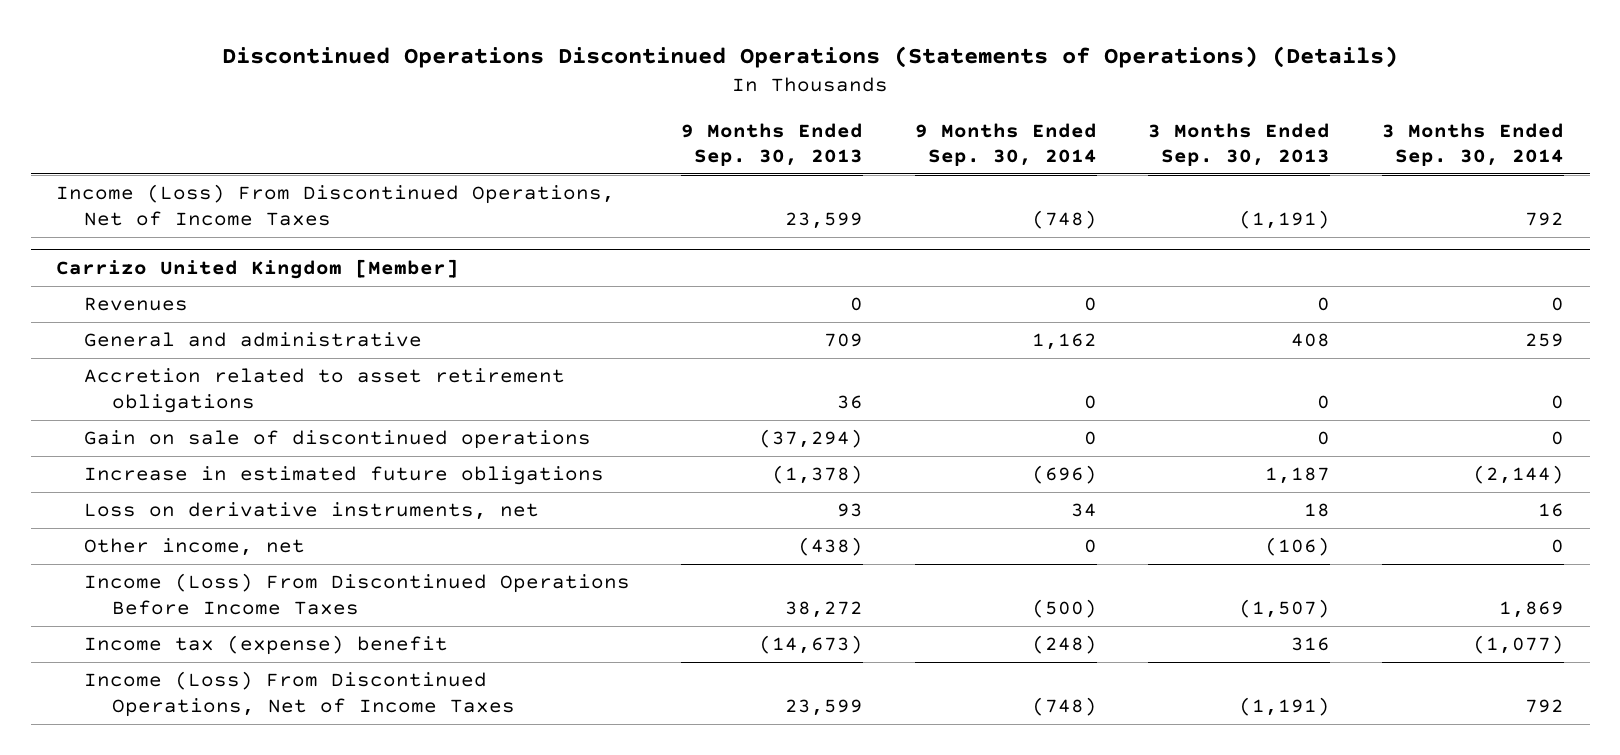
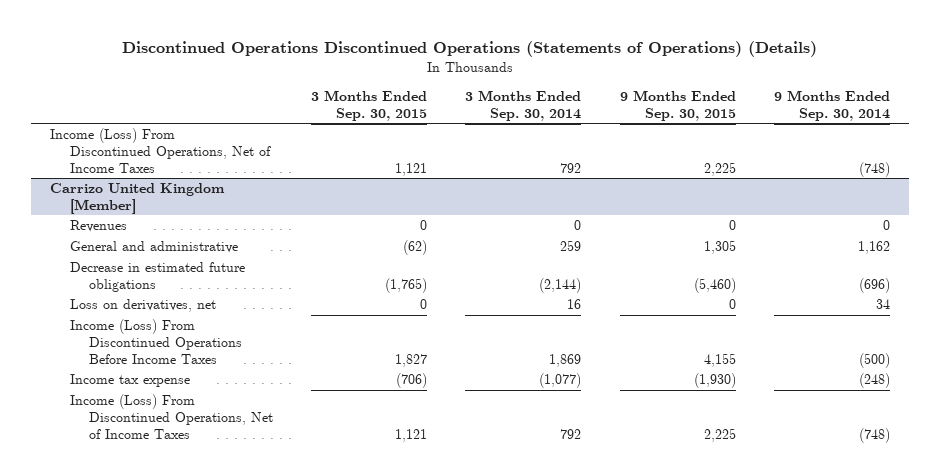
[681,122,864,167] 9 Months Ended Sep. 30, 2013 -> none
[1148,122,1331,167] 3 Months Ended Sep. 30, 2013 -> none
none -> [311,90,428,121] 3 Months Ended Sep. 30, 2015
none -> [619,90,736,121] 9 Months Ended Sep. 30, 2015
[83,368,565,413] Accretion related to asset retirement obligations -> none
[83,430,591,450] Gain on sale of discontinued operations -> none
[83,538,305,557] Other income, net -> none
[83,466,604,486] Increase in estimated future obligations -> [69,262,245,292] Decrease in estimated future obligations
[83,502,539,521] Loss on derivative instruments, net -> [69,299,216,313] Loss on derivatives, net
[83,635,448,656] Income tax (expense) benefit -> [69,374,190,388] Income tax expense

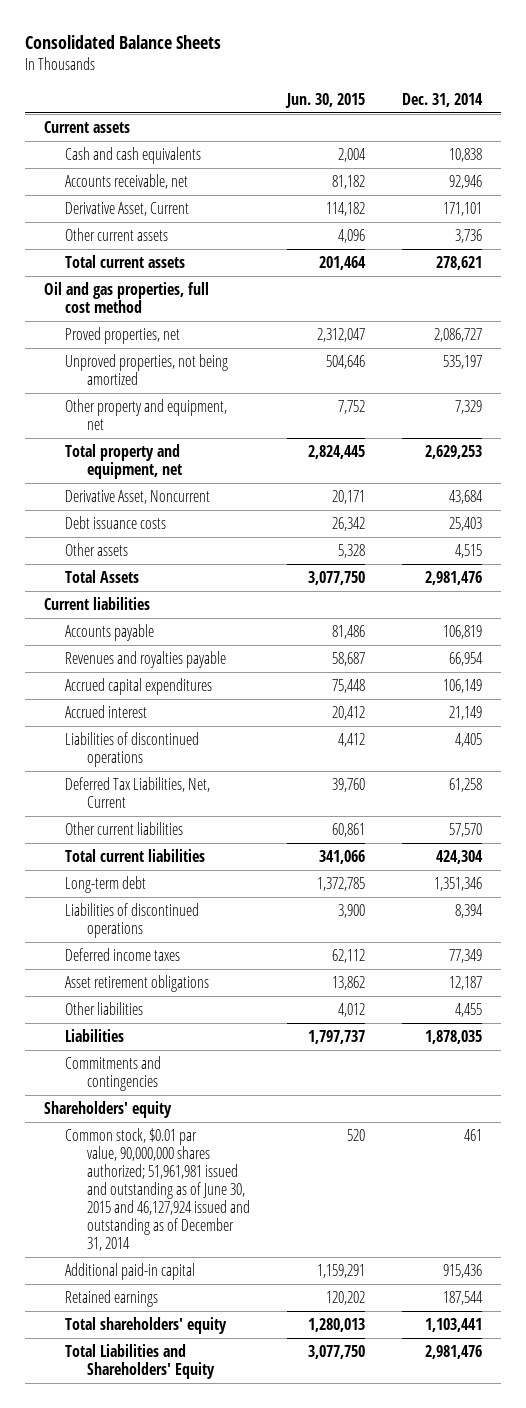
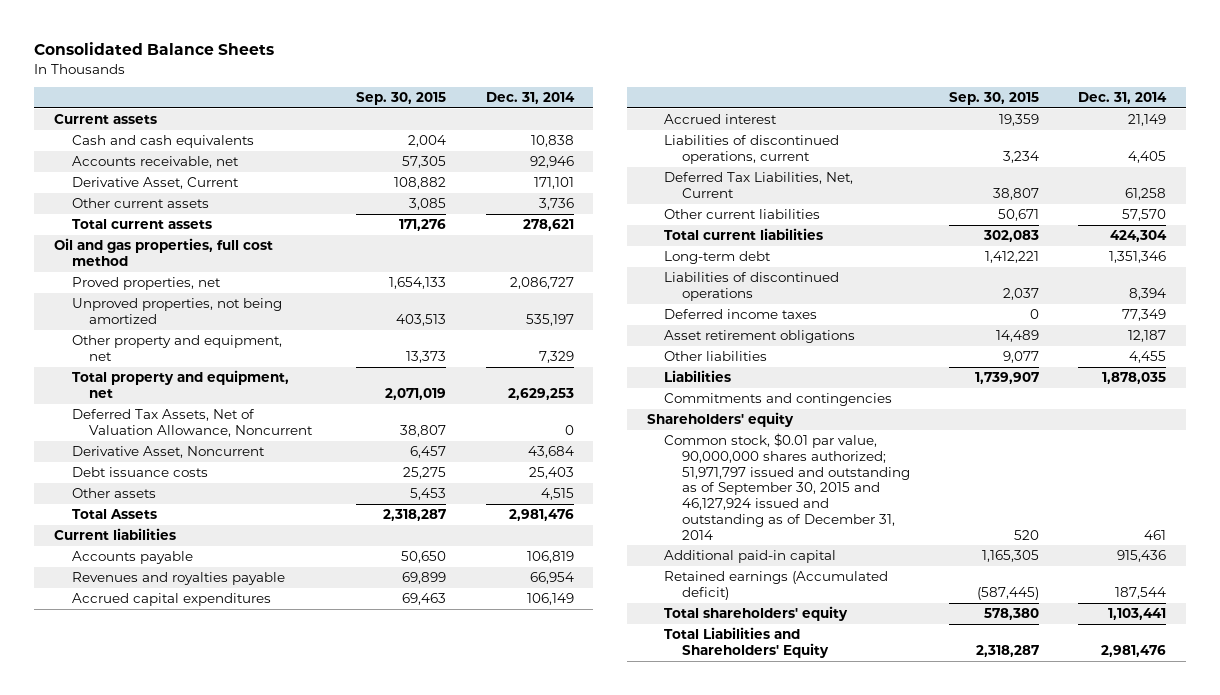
[285,92,366,108] Jun. 30, 2015 -> none
none -> [356,92,447,106] Sep. 30, 2015
none -> [71,409,314,437] Deferred Tax Assets, Net of Valuation Allowance, Noncurrent
[65,732,200,768] Liabilities of discontinued operations -> [664,135,840,164] Liabilities of discontinued operations, current
[65,1128,250,1252] Common stock, $0.01 par value, 90,000,000 shares authorized; 51,961,981 issued and outstanding as of June 30, 2015 and 46,127,924 issued and outstanding as of December 31, 2014 -> [664,433,911,540] Common stock, $0.01 par value, 90,000,000 shares authorized; 51,971,797 issued and outstanding as of September 30, 2015 and 46,127,924 issued and outstanding as of December 31, 2014
[65,1290,159,1308] Retained earnings -> [664,571,889,600] Retained earnings (Accumulated deficit)

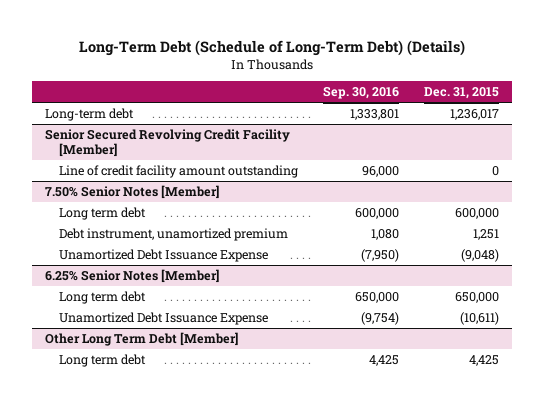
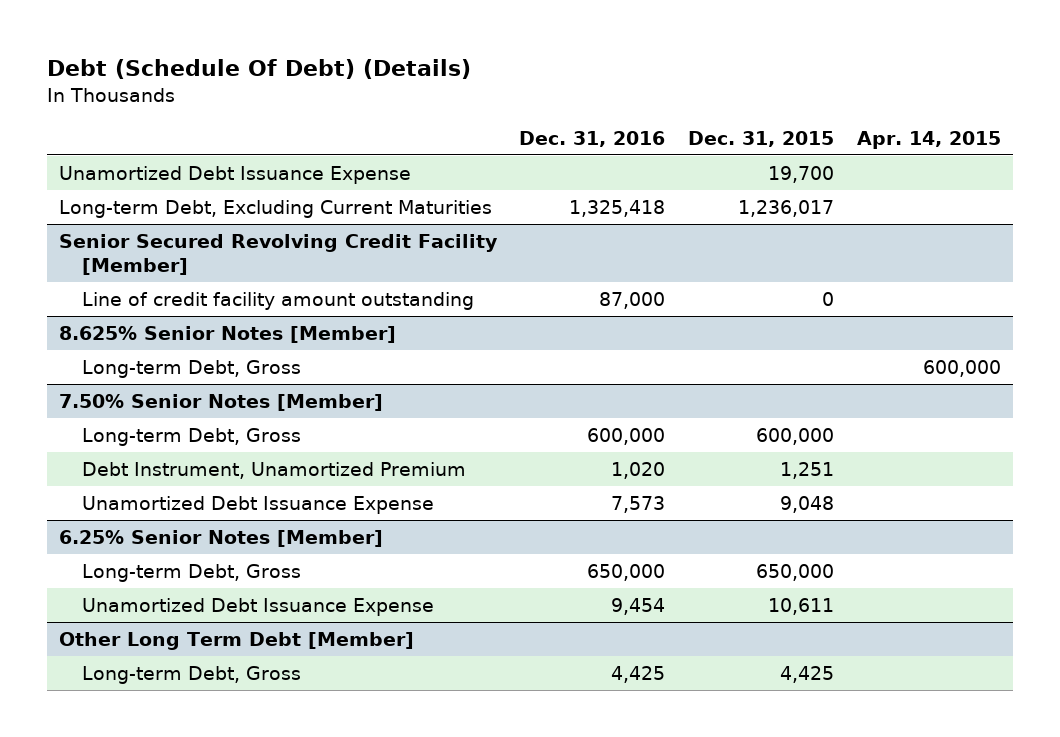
[79,39,466,56] Long-Term Debt (Schedule of Long-Term Debt) (Details) -> [47,59,472,80] Debt (Schedule Of Debt) (Details)
[323,86,400,100] Sep. 30, 2016 -> none
none -> [519,130,666,147] Dec. 31, 2016
none -> [857,130,1002,149] Apr. 14, 2015
none -> [58,165,411,184] Unamortized Debt Issuance Expense
[44,107,134,121] Long-term debt -> [58,199,492,218] Long-term Debt, Excluding Current Maturities
none -> [58,325,396,343] 8.625% Senior Notes [Member]
none -> [82,359,302,378] Long-term Debt, Gross
[59,206,147,220] Long term debt -> [82,427,302,446] Long-term Debt, Gross
[59,227,289,241] Debt instrument, unamortized premium -> [82,461,467,479] Debt Instrument, Unamortized Premium
[461,248,500,262] (9,048) -> [780,495,835,513] 9,048
[59,290,147,304] Long term debt -> [82,563,302,582] Long-term Debt, Gross
[460,311,500,325] (10,611) -> [768,597,835,615] 10,611
[59,353,147,367] Long term debt -> [82,665,302,684] Long-term Debt, Gross

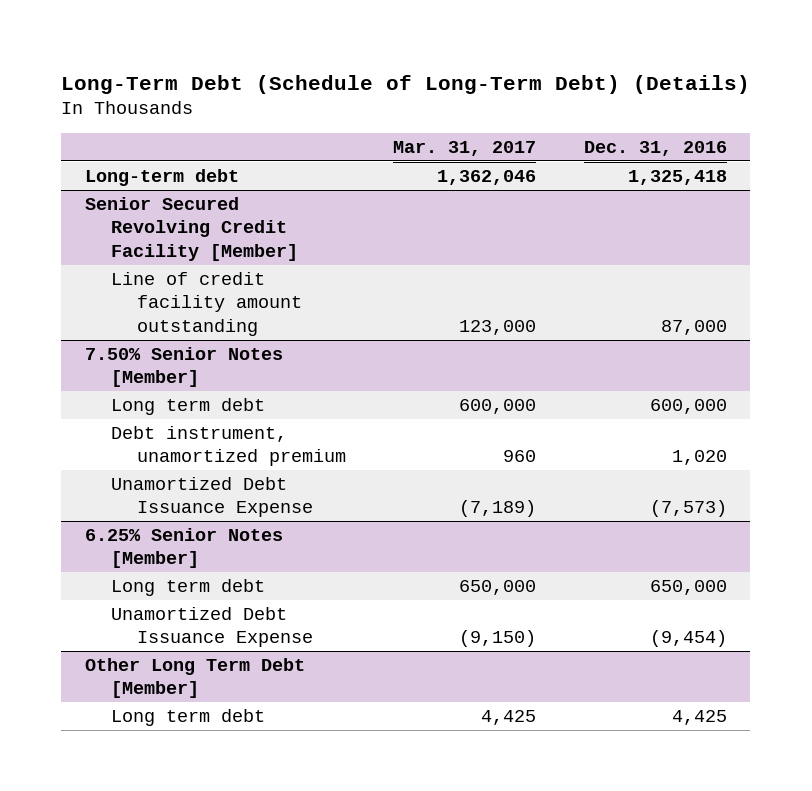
[47,59,472,80] Debt (Schedule Of Debt) (Details) -> [61,74,751,94] Long-Term Debt (Schedule of Long-Term Debt) (Details)
[688,130,835,147] Dec. 31, 2015 -> none
[857,130,1002,149] Apr. 14, 2015 -> none
none -> [393,140,537,156] Mar. 31, 2017
[58,165,411,184] Unamortized Debt Issuance Expense -> none
[58,199,492,218] Long-term Debt, Excluding Current Maturities -> [84,169,239,187] Long-term debt
[58,325,396,343] 8.625% Senior Notes [Member] -> none
[82,359,302,378] Long-term Debt, Gross -> none
[82,427,302,446] Long-term Debt, Gross -> [110,398,265,416] Long term debt
[82,461,467,479] Debt Instrument, Unamortized Premium -> [110,426,346,467] Debt instrument, unamortized premium
[611,495,666,513] 7,573 -> [649,500,727,518] (7,573)
[82,563,302,582] Long-term Debt, Gross -> [110,579,265,597] Long term debt
[611,597,666,615] 9,454 -> [649,630,727,648] (9,454)
[82,665,302,684] Long-term Debt, Gross -> [110,709,265,727] Long term debt

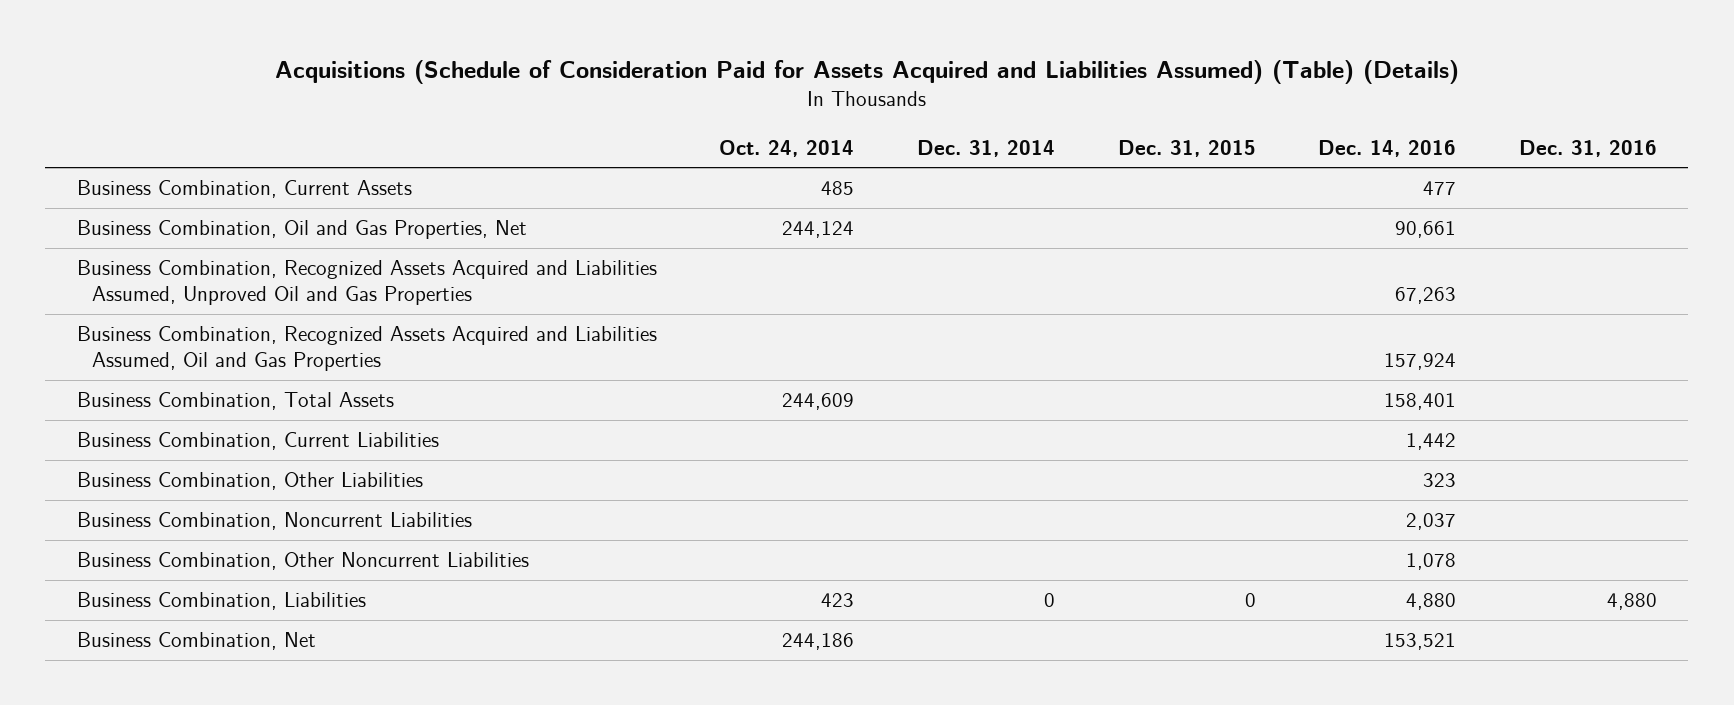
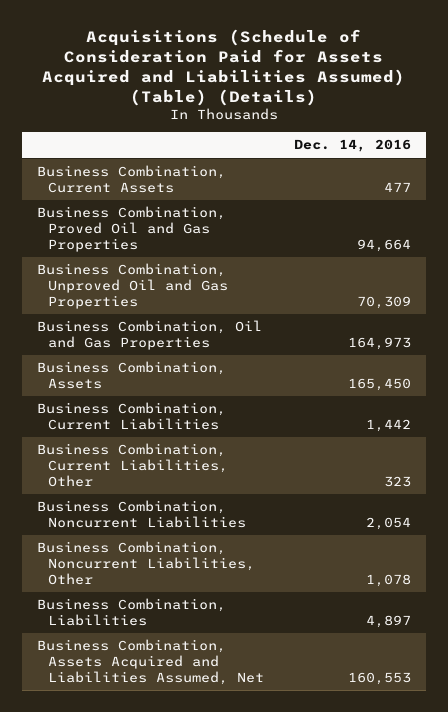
[719,139,855,157] Oct. 24, 2014 -> none
[916,139,1055,157] Dec. 31, 2014 -> none
[1117,139,1256,157] Dec. 31, 2015 -> none
[1518,139,1657,157] Dec. 31, 2016 -> none
[76,220,527,240] Business Combination, Oil and Gas Properties, Net -> [36,206,226,252] Business Combination, Proved Oil and Gas Properties
[1395,221,1457,239] 90,661 -> [356,238,411,252] 94,664
[76,260,657,306] Business Combination, Recognized Assets Acquired and Liabilities Assumed, Unproved Oil and Gas Properties -> [36,263,229,309] Business Combination, Unproved Oil and Gas Properties
[1395,287,1457,305] 67,263 -> [356,295,411,309] 70,309
[76,326,657,372] Business Combination, Recognized Assets Acquired and Liabilities Assumed, Oil and Gas Properties -> [36,320,262,350] Business Combination, Oil and Gas Properties
[1384,353,1457,371] 157,924 -> [347,336,411,350] 164,973
[76,392,394,411] Business Combination, Total Assets -> [36,361,226,389] Business Combination, Assets
[1384,393,1457,411] 158,401 -> [347,377,411,391] 165,450
[76,472,423,491] Business Combination, Other Liabilities -> [36,443,229,487] Business Combination, Current Liabilities, Other
[1406,513,1457,531] 2,037 -> [365,516,411,530] 2,054
[76,552,529,571] Business Combination, Other Noncurrent Liabilities -> [36,541,256,585] Business Combination, Noncurrent Liabilities, Other
[1406,593,1457,611] 4,880 -> [365,614,411,628] 4,897
[76,632,316,651] Business Combination, Net -> [36,639,265,685] Business Combination, Assets Acquired and Liabilities Assumed, Net
[1384,633,1457,651] 153,521 -> [347,671,411,685] 160,553

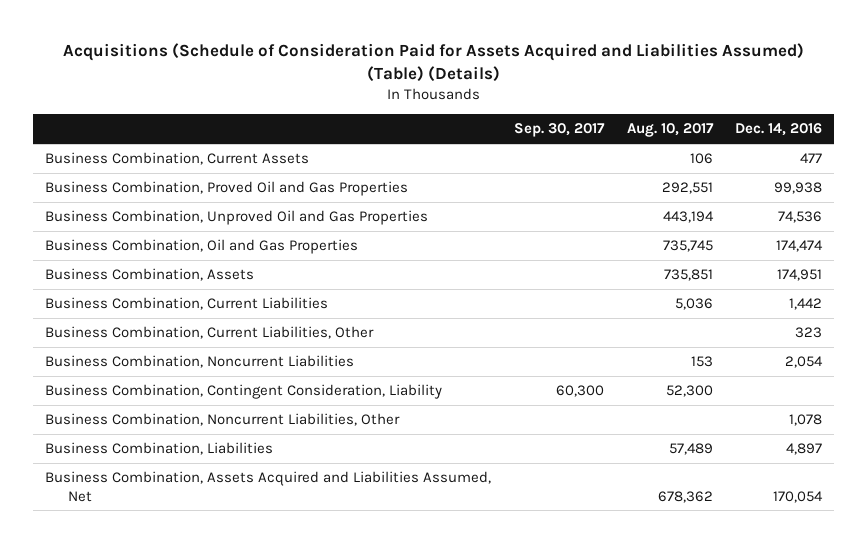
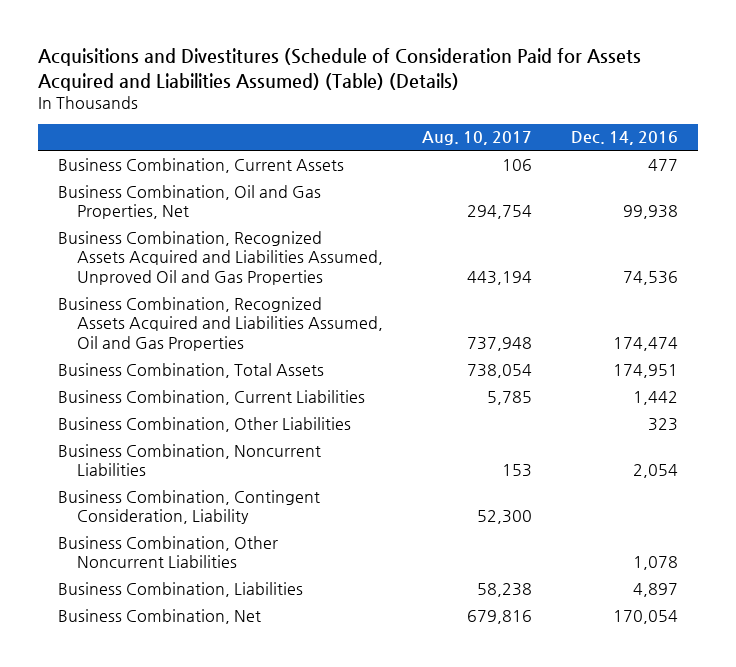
[62,43,804,83] Acquisitions (Schedule of Consideration Paid for Assets Acquired and Liabilities Assumed) (Table) (Details) -> [38,48,642,91] Acquisitions and Divestitures (Schedule of Consideration Paid for Assets Acquired and Liabilities Assumed) (Table) (Details)
[513,123,605,138] Sep. 30, 2017 -> none
[44,181,408,197] Business Combination, Proved Oil and Gas Properties -> [57,184,321,220] Business Combination, Oil and Gas Properties, Net
[661,182,713,195] 292,551 -> [467,205,533,220] 294,754
[44,210,428,226] Business Combination, Unproved Oil and Gas Properties -> [57,230,384,285] Business Combination, Recognized Assets Acquired and Liabilities Assumed, Unproved Oil and Gas Properties
[44,239,358,255] Business Combination, Oil and Gas Properties -> [57,296,384,351] Business Combination, Recognized Assets Acquired and Liabilities Assumed, Oil and Gas Properties
[662,240,713,253] 735,745 -> [467,336,533,351] 737,948
[44,268,254,282] Business Combination, Assets -> [57,362,324,378] Business Combination, Total Assets
[663,269,713,282] 735,851 -> [467,363,533,378] 738,054
[674,298,713,311] 5,036 -> [487,390,533,405] 5,785
[44,326,374,340] Business Combination, Current Liabilities, Other -> [57,416,351,432] Business Combination, Other Liabilities
[44,413,400,427] Business Combination, Noncurrent Liabilities, Other -> [57,535,278,569] Business Combination, Other Noncurrent Liabilities
[668,443,713,456] 57,489 -> [477,582,533,597] 58,238
[44,471,491,502] Business Combination, Assets Acquired and Liabilities Assumed, Net -> [57,608,261,624] Business Combination, Net
[657,490,713,503] 678,362 -> [467,609,533,624] 679,816

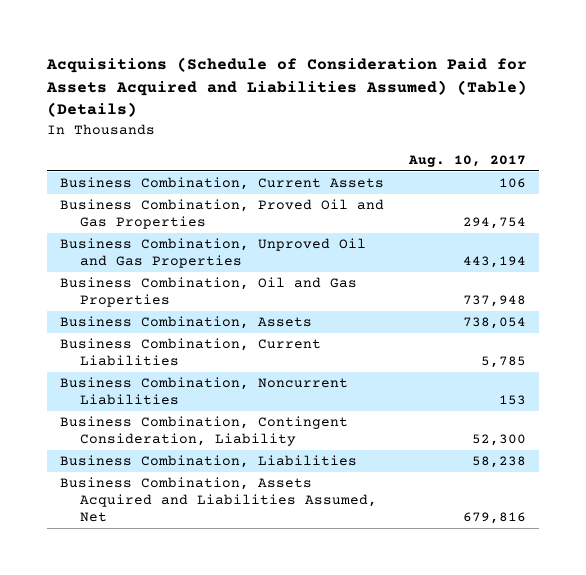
[38,48,642,91] Acquisitions and Divestitures (Schedule of Consideration Paid for Assets Acquired and Liabilities Assumed) (Table) (Details) -> [45,57,527,118] Acquisitions (Schedule of Consideration Paid for Assets Acquired and Liabilities Assumed) (Table) (Details)
[571,131,679,146] Dec. 14, 2016 -> none
[57,184,321,220] Business Combination, Oil and Gas Properties, Net -> [59,199,384,230] Business Combination, Proved Oil and Gas Properties
[57,230,384,285] Business Combination, Recognized Assets Acquired and Liabilities Assumed, Unproved Oil and Gas Properties -> [59,238,366,269] Business Combination, Unproved Oil and Gas Properties
[57,296,384,351] Business Combination, Recognized Assets Acquired and Liabilities Assumed, Oil and Gas Properties -> [59,277,357,308] Business Combination, Oil and Gas Properties
[57,362,324,378] Business Combination, Total Assets -> [59,316,312,330] Business Combination, Assets
[57,416,351,432] Business Combination, Other Liabilities -> none
[57,535,278,569] Business Combination, Other Noncurrent Liabilities -> none
[57,608,261,624] Business Combination, Net -> [59,477,378,523] Business Combination, Assets Acquired and Liabilities Assumed, Net

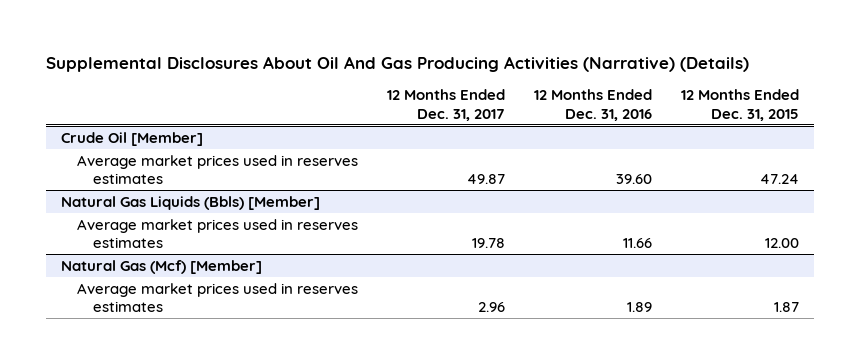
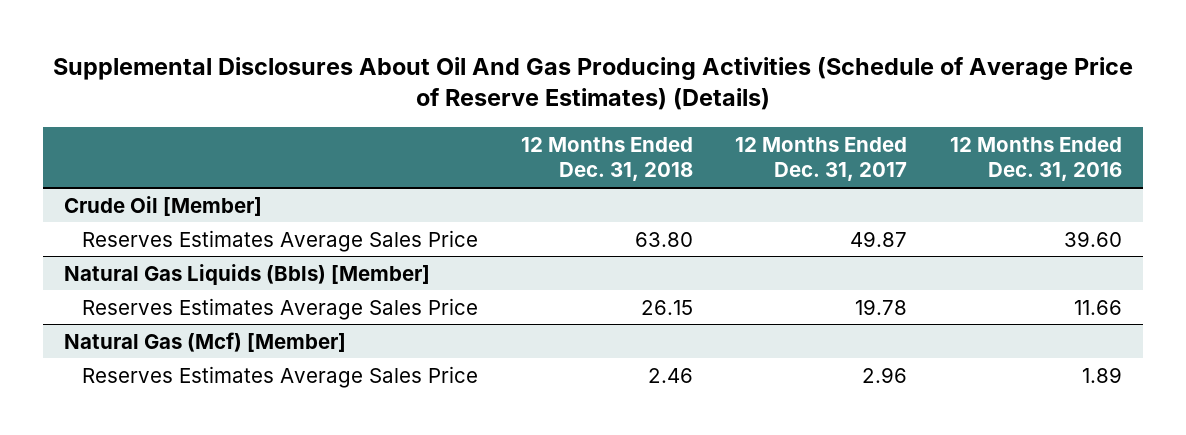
[46,56,750,73] Supplemental Disclosures About Oil And Gas Producing Activities (Narrative) (Details) -> [52,56,1133,111] Supplemental Disclosures About Oil And Gas Producing Activities (Schedule of Average Price of Reserve Estimates) (Details)
[680,89,799,121] 12 Months Ended Dec. 31, 2015 -> none
none -> [520,136,693,182] 12 Months Ended Dec. 31, 2018
[76,154,358,184] Average market prices used in reserves estimates -> [82,229,479,252] Reserves Estimates Average Sales Price
[76,218,358,248] Average market prices used in reserves estimates -> [82,297,479,320] Reserves Estimates Average Sales Price
[76,282,358,312] Average market prices used in reserves estimates -> [82,365,479,388] Reserves Estimates Average Sales Price

